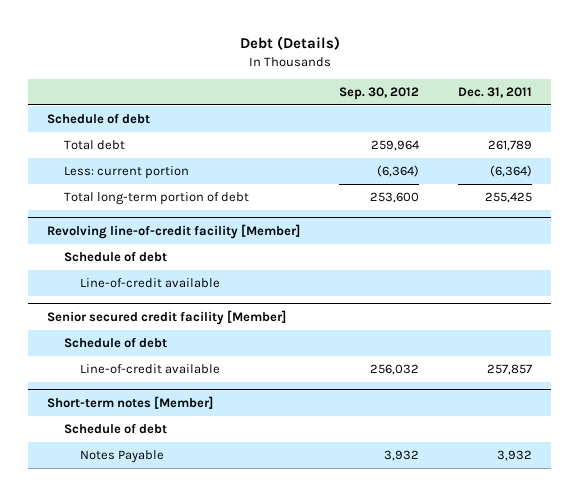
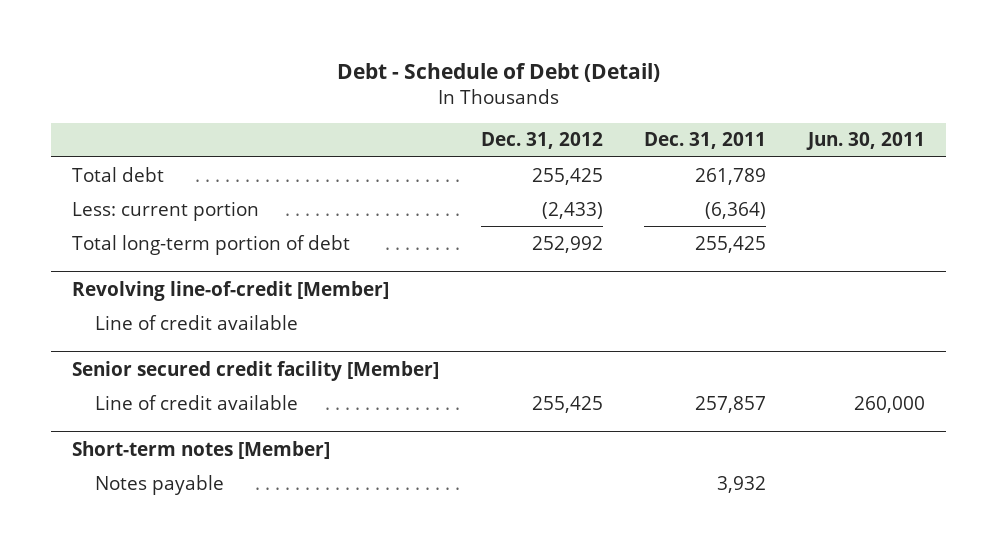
[239,36,340,51] Debt (Details) -> [336,63,660,83] Debt - Schedule of Debt (Detail)
[339,86,420,100] Sep. 30, 2012 -> none
none -> [480,132,603,150] Dec. 31, 2012
none -> [806,132,926,151] Jun. 30, 2011
[47,113,151,125] Schedule of debt -> none
[63,251,167,263] Schedule of debt -> none
[47,223,301,239] Revolving line-of-credit facility [Member] -> [71,280,389,301] Revolving line-of-credit [Member]
[79,278,220,289] Line-of-credit available -> [95,314,299,330] Line of credit available
[63,337,167,349] Schedule of debt -> none
[79,364,220,375] Line-of-credit available -> [95,394,299,410] Line of credit available
[63,423,167,435] Schedule of debt -> none
[79,450,164,464] Notes Payable -> [95,474,225,495] Notes payable

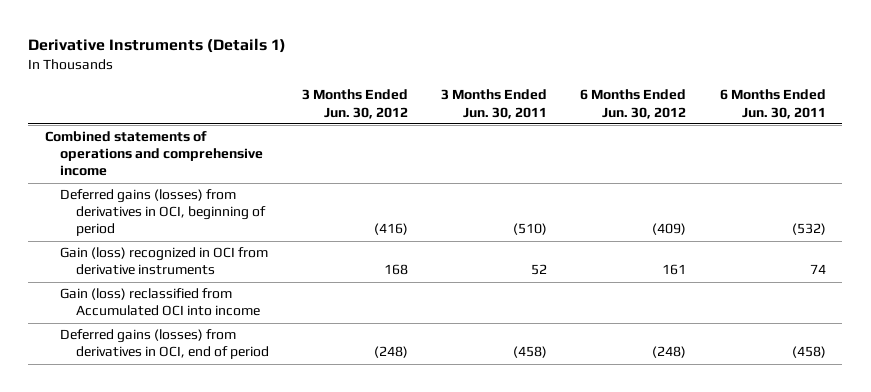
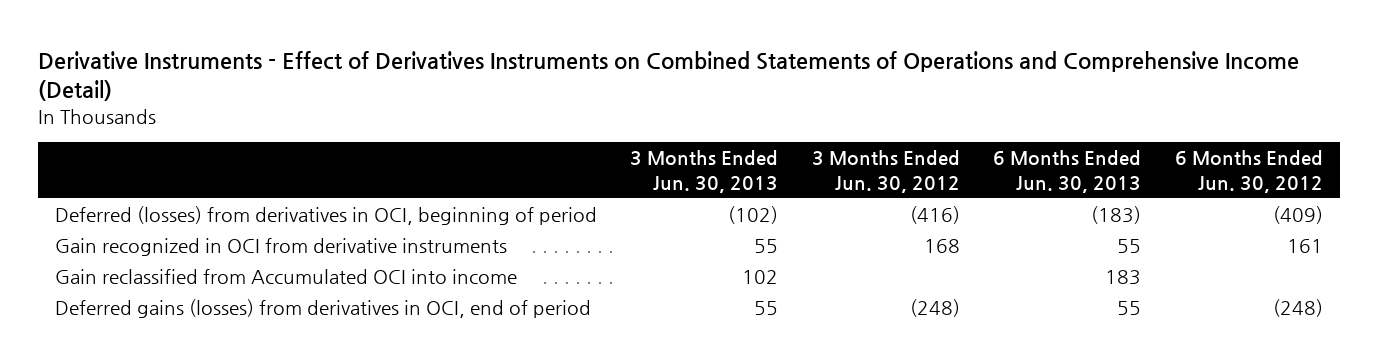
[28,38,287,54] Derivative Instruments (Details 1) -> [38,50,1300,102] Derivative Instruments - Effect of Derivatives Instruments on Combined Statements of Operations and Comprehensive Income (Detail)
[441,89,548,119] 3 Months Ended Jun. 30, 2011 -> none
[719,89,826,119] 6 Months Ended Jun. 30, 2011 -> none
none -> [630,150,779,193] 3 Months Ended Jun. 30, 2013
none -> [993,150,1142,193] 6 Months Ended Jun. 30, 2013
[45,131,264,177] Combined statements of operations and comprehensive income -> none
[60,189,266,237] Deferred gains (losses) from derivatives in OCI, beginning of period -> [54,206,597,226] Deferred (losses) from derivatives in OCI, beginning of period
[60,247,269,276] Gain (loss) recognized in OCI from derivative instruments -> [54,238,507,257] Gain recognized in OCI from derivative instruments
[60,288,260,317] Gain (loss) reclassified from Accumulated OCI into income -> [54,269,517,285] Gain reclassified from Accumulated OCI into income

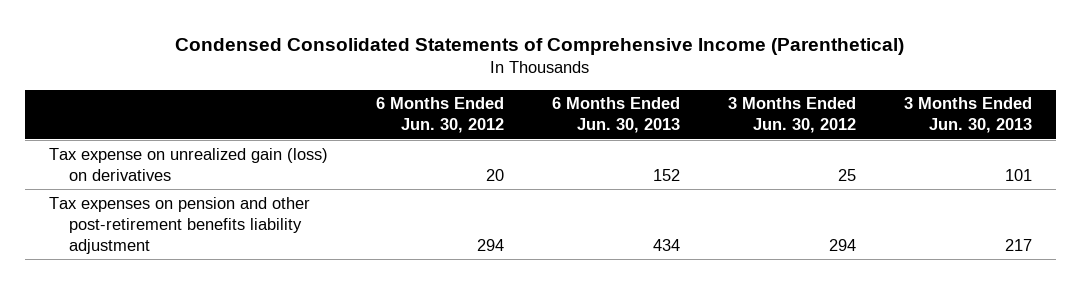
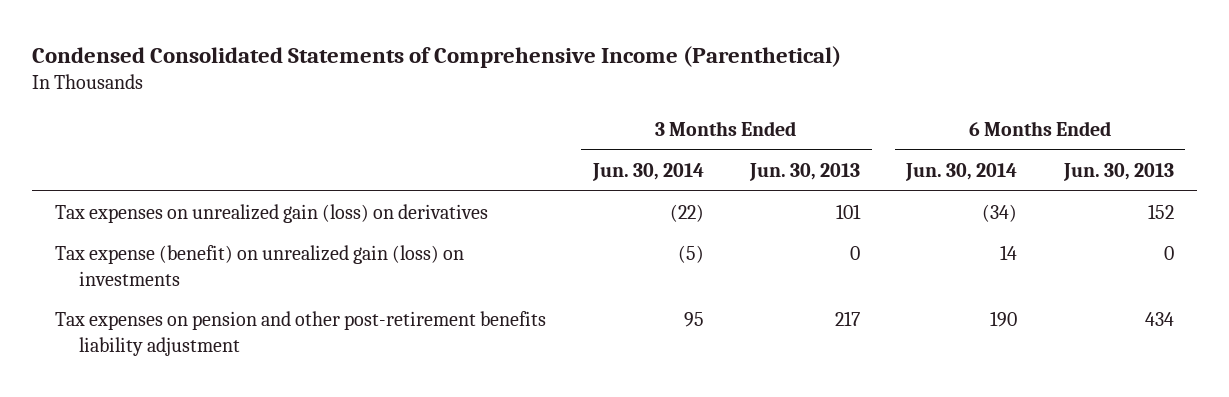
[375,97,504,134] 6 Months Ended Jun. 30, 2012 -> none
[727,97,856,134] 3 Months Ended Jun. 30, 2012 -> none
none -> [591,162,704,181] Jun. 30, 2014
none -> [905,162,1018,181] Jun. 30, 2014
[49,147,329,181] Tax expense on unrealized gain (loss) on derivatives -> [55,204,489,224] Tax expenses on unrealized gain (loss) on derivatives
none -> [55,245,465,286] Tax expense (benefit) on unrealized gain (loss) on investments

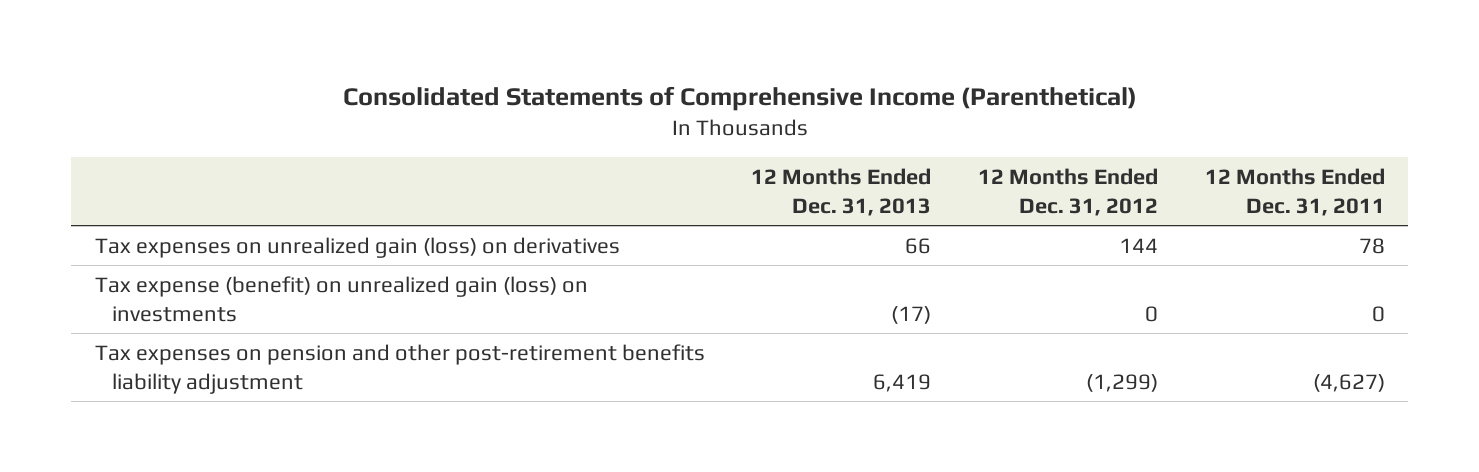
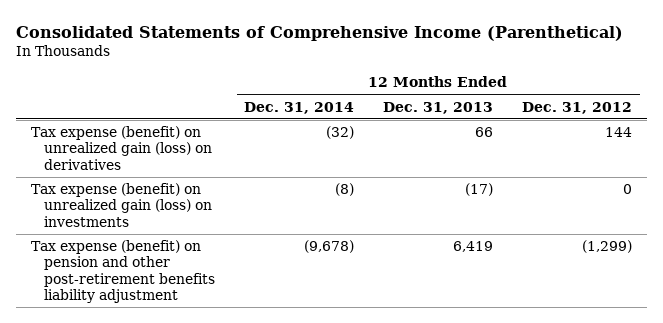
[1204,168,1385,216] 12 Months Ended Dec. 31, 2011 -> none
none -> [244,101,355,114] Dec. 31, 2014
[94,236,620,258] Tax expenses on unrealized gain (loss) on derivatives -> [30,126,213,170] Tax expense (benefit) on unrealized gain (loss) on derivatives
[94,343,705,394] Tax expenses on pension and other post-retirement benefits liability adjustment -> [30,240,216,304] Tax expense (benefit) on pension and other post-retirement benefits liability adjustment

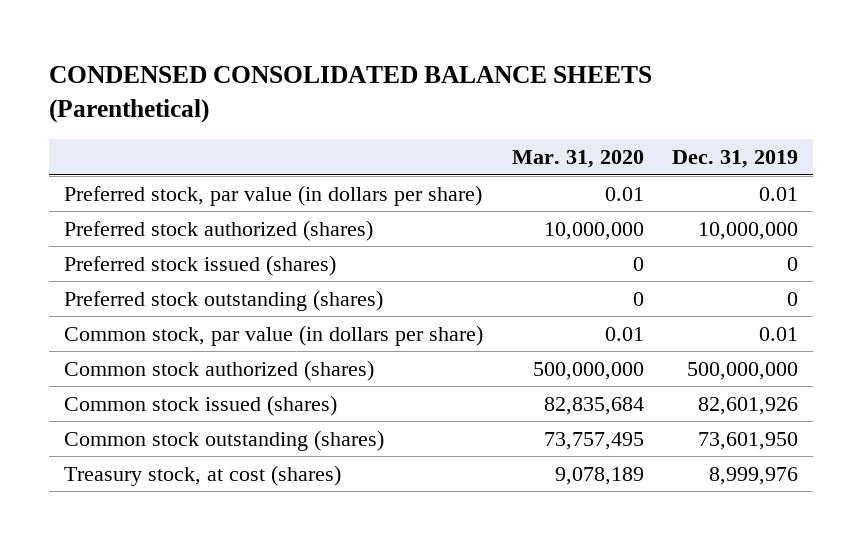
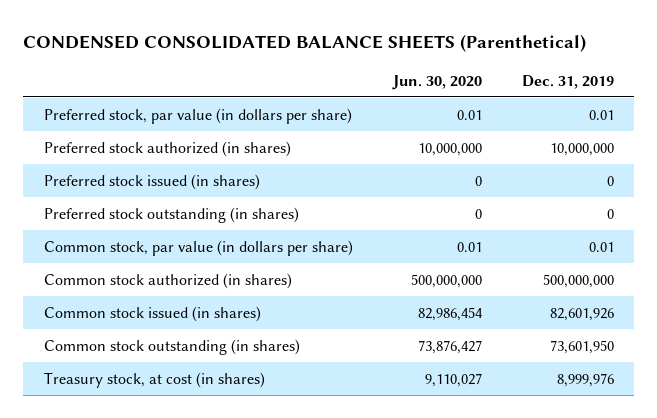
[511,150,644,169] Mar. 31, 2020 -> none
none -> [391,74,482,90] Jun. 30, 2020
[63,219,373,241] Preferred stock authorized (shares) -> [43,140,291,157] Preferred stock authorized (in shares)
[63,254,336,276] Preferred stock issued (shares) -> [43,173,260,190] Preferred stock issued (in shares)
[63,289,383,311] Preferred stock outstanding (shares) -> [43,206,299,223] Preferred stock outstanding (in shares)
[63,359,374,381] Common stock authorized (shares) -> [43,272,292,289] Common stock authorized (in shares)
[63,394,337,416] Common stock issued (shares) -> [43,305,261,322] Common stock issued (in shares)
[63,429,384,451] Common stock outstanding (shares) -> [43,338,300,355] Common stock outstanding (in shares)
[63,464,341,486] Treasury stock, at cost (shares) -> [43,371,265,388] Treasury stock, at cost (in shares)

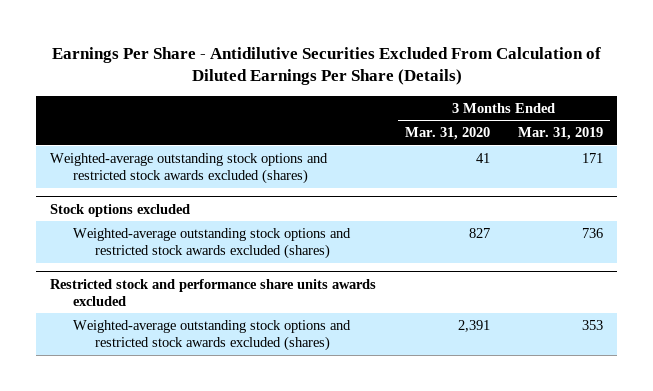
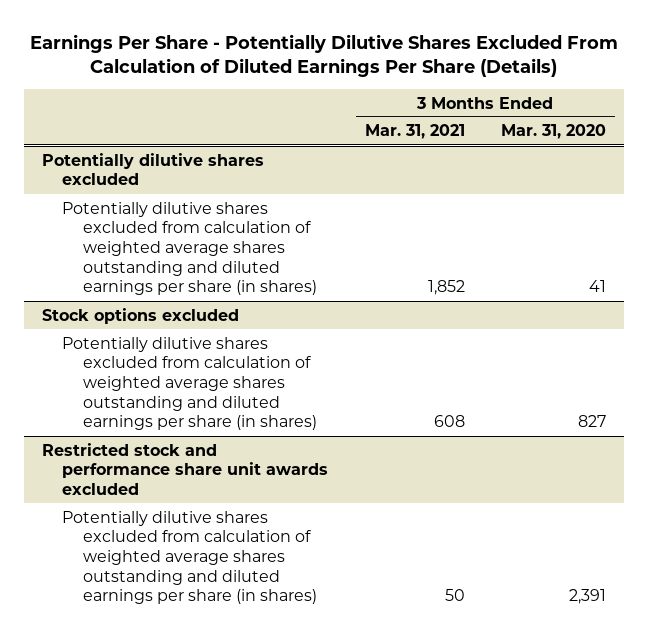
[51,46,601,86] Earnings Per Share - Antidilutive Securities Excluded From Calculation of Diluted Earnings Per Share (Details) -> [30,33,619,78] Earnings Per Share - Potentially Dilutive Shares Excluded From Calculation of Diluted Earnings Per Share (Details)
[518,127,604,141] Mar. 31, 2019 -> none
none -> [364,124,465,140] Mar. 31, 2021
none -> [42,152,265,186] Potentially dilutive shares excluded
[50,153,329,185] Weighted-average outstanding stock options and restricted stock awards excluded (shares) -> [62,201,317,296] Potentially dilutive shares excluded from calculation of weighted average shares outstanding and diluted earnings per share (in shares)
[72,228,351,260] Weighted-average outstanding stock options and restricted stock awards excluded (shares) -> [62,336,317,431] Potentially dilutive shares excluded from calculation of weighted average shares outstanding and diluted earnings per share (in shares)
[50,278,377,306] Restricted stock and performance share units awards excluded -> [42,442,329,495] Restricted stock and performance share unit awards excluded
[72,320,351,352] Weighted-average outstanding stock options and restricted stock awards excluded (shares) -> [62,510,317,605] Potentially dilutive shares excluded from calculation of weighted average shares outstanding and diluted earnings per share (in shares)

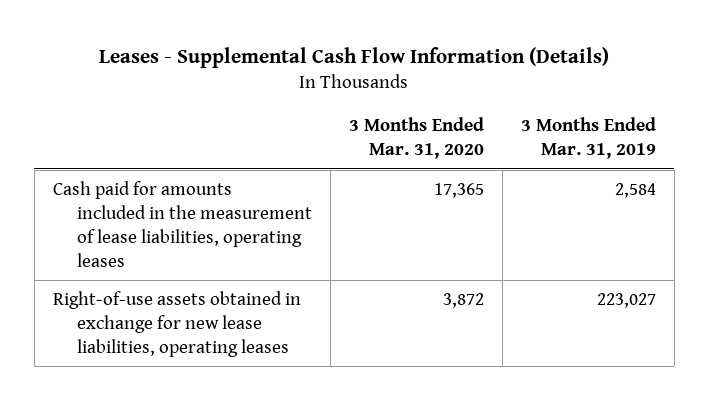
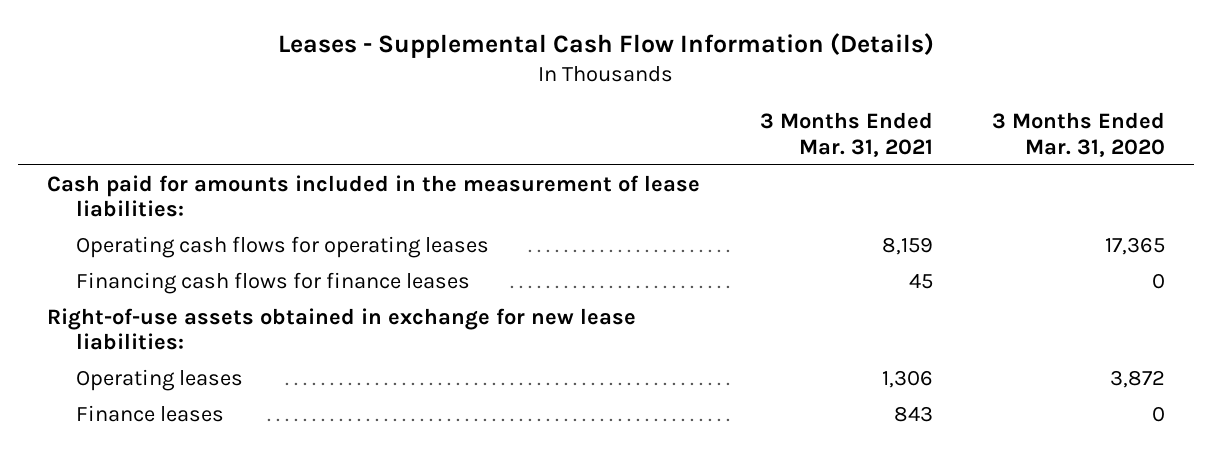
[520,117,656,160] 3 Months Ended Mar. 31, 2019 -> none
none -> [759,111,933,157] 3 Months Ended Mar. 31, 2021
none -> [47,174,701,218] Cash paid for amounts included in the measurement of lease liabilities:
[52,180,312,267] Cash paid for amounts included in the measurement of lease liabilities, operating leases -> [75,235,489,258] Operating cash flows for operating leases
none -> [75,271,470,294] Financing cash flows for finance leases
none -> [47,307,637,351] Right-of-use assets obtained in exchange for new lease liabilities:
[52,290,301,357] Right-of-use assets obtained in exchange for new lease liabilities, operating leases -> [75,368,243,391] Operating leases
none -> [75,404,224,422] Finance leases

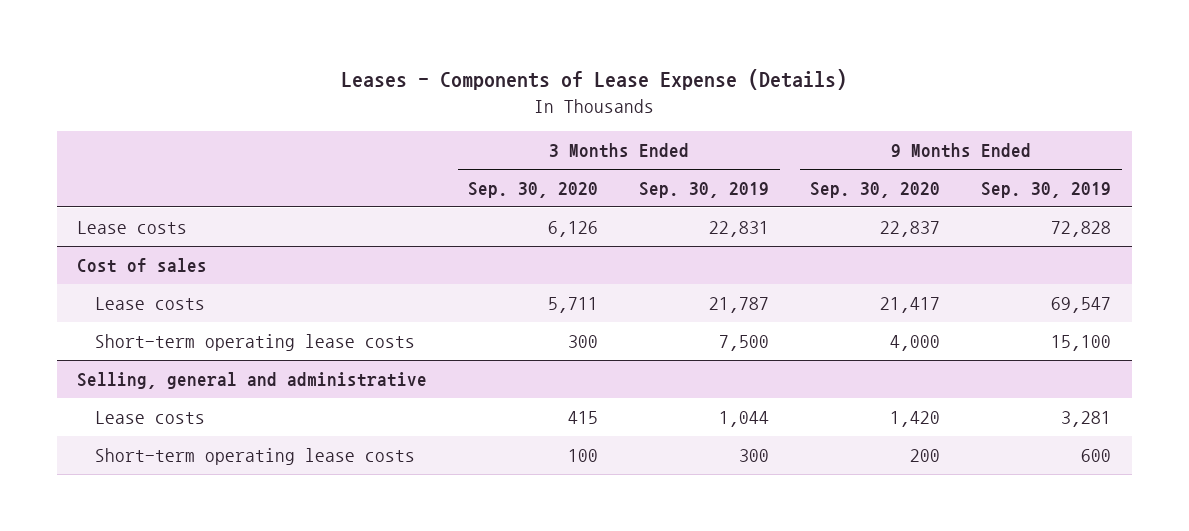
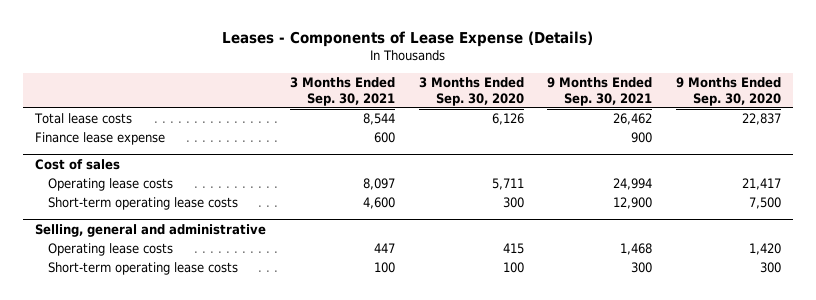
[639,181,770,198] Sep. 30, 2019 -> none
[981,181,1112,198] Sep. 30, 2019 -> none
none -> [289,77,395,106] 3 Months Ended Sep. 30, 2021
none -> [547,77,653,106] 9 Months Ended Sep. 30, 2021
[77,220,188,234] Lease costs -> [33,113,132,125] Total lease costs
none -> [34,132,165,146] Finance lease expense
[95,296,206,310] Lease costs -> [48,178,174,192] Operating lease costs
[890,334,941,351] 4,000 -> [749,197,782,210] 7,500
[95,410,206,424] Lease costs -> [48,243,174,257] Operating lease costs
[910,448,941,462] 200 -> [760,262,782,274] 300

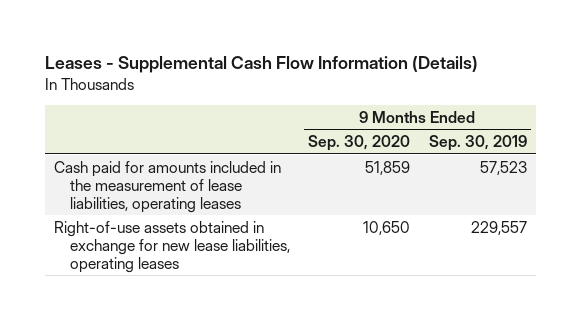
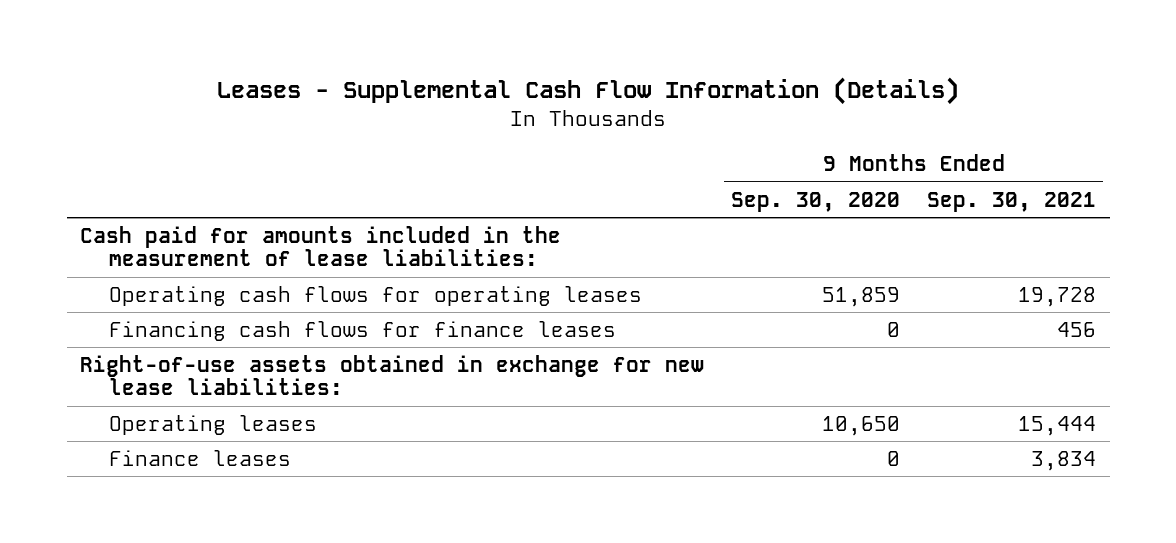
[428,135,527,152] Sep. 30, 2019 -> none
none -> [927,191,1097,212] Sep. 30, 2021
none -> [80,225,562,267] Cash paid for amounts included in the measurement of lease liabilities:
[54,160,282,213] Cash paid for amounts included in the measurement of lease liabilities, operating leases -> [109,285,643,306] Operating cash flows for operating leases
none -> [109,320,617,341] Financing cash flows for finance leases
none -> [80,354,705,396] Right-of-use assets obtained in exchange for new lease liabilities:
[54,220,291,273] Right-of-use assets obtained in exchange for new lease liabilities, operating leases -> [109,414,318,435] Operating leases
none -> [109,449,292,466] Finance leases

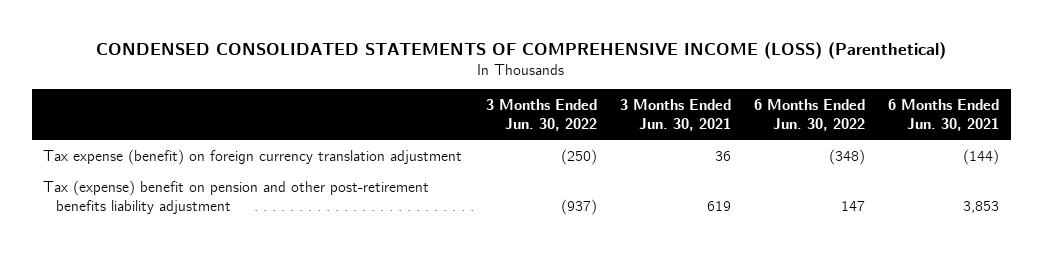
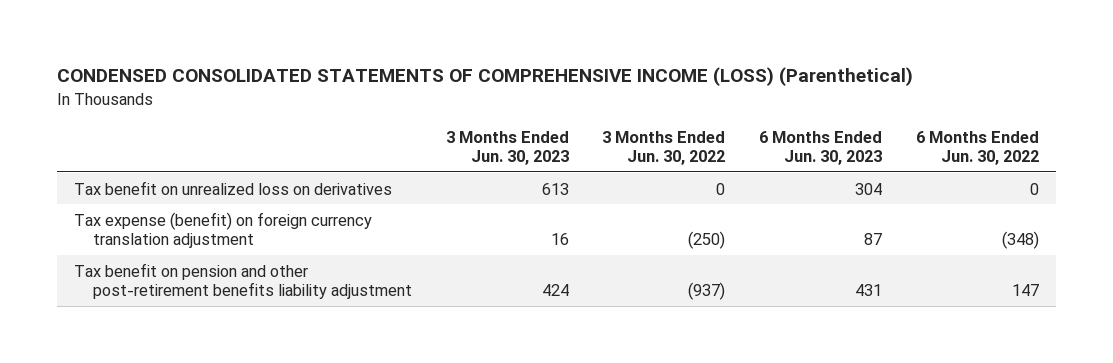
[619,98,731,132] 3 Months Ended Jun. 30, 2021 -> none
[888,98,1000,132] 6 Months Ended Jun. 30, 2021 -> none
none -> [445,130,569,166] 3 Months Ended Jun. 30, 2023
none -> [759,130,883,166] 6 Months Ended Jun. 30, 2023
none -> [73,180,392,195] Tax benefit on unrealized loss on derivatives
[43,179,430,214] Tax (expense) benefit on pension and other post-retirement benefits liability adjustment -> [73,262,412,299] Tax benefit on pension and other post-retirement benefits liability adjustment

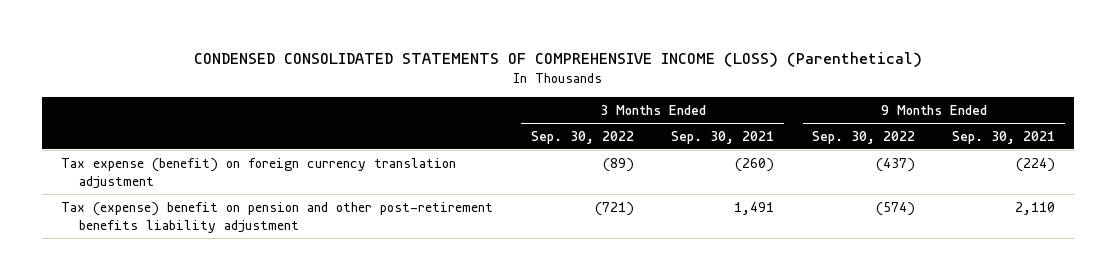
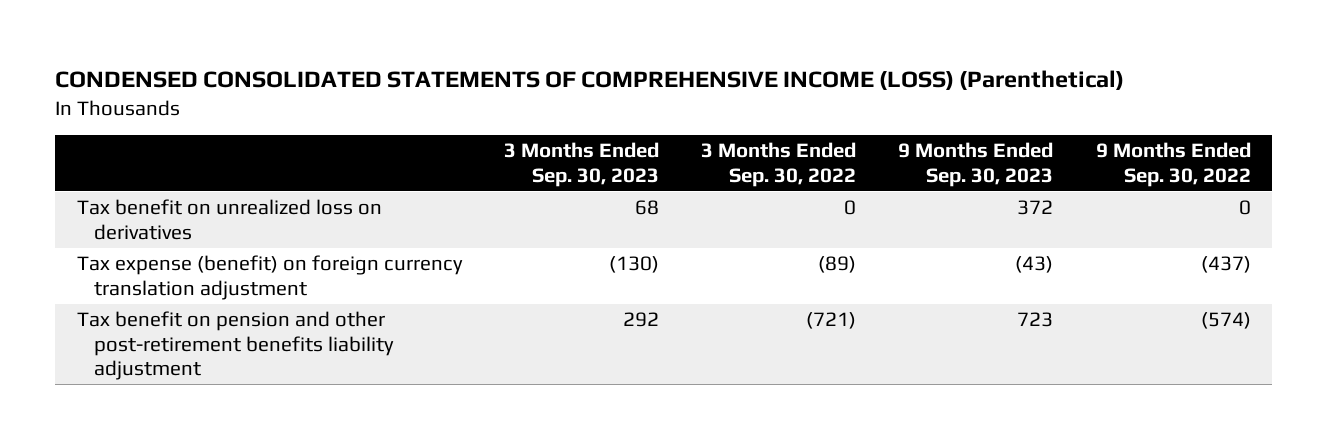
[671,130,775,144] Sep. 30, 2021 -> none
[952,130,1056,144] Sep. 30, 2021 -> none
none -> [503,142,659,187] 3 Months Ended Sep. 30, 2023
none -> [898,142,1054,187] 9 Months Ended Sep. 30, 2023
none -> [76,199,382,240] Tax benefit on unrealized loss on derivatives
[61,201,494,233] Tax (expense) benefit on pension and other post-retirement benefits liability adjustment -> [76,311,394,380] Tax benefit on pension and other post-retirement benefits liability adjustment

